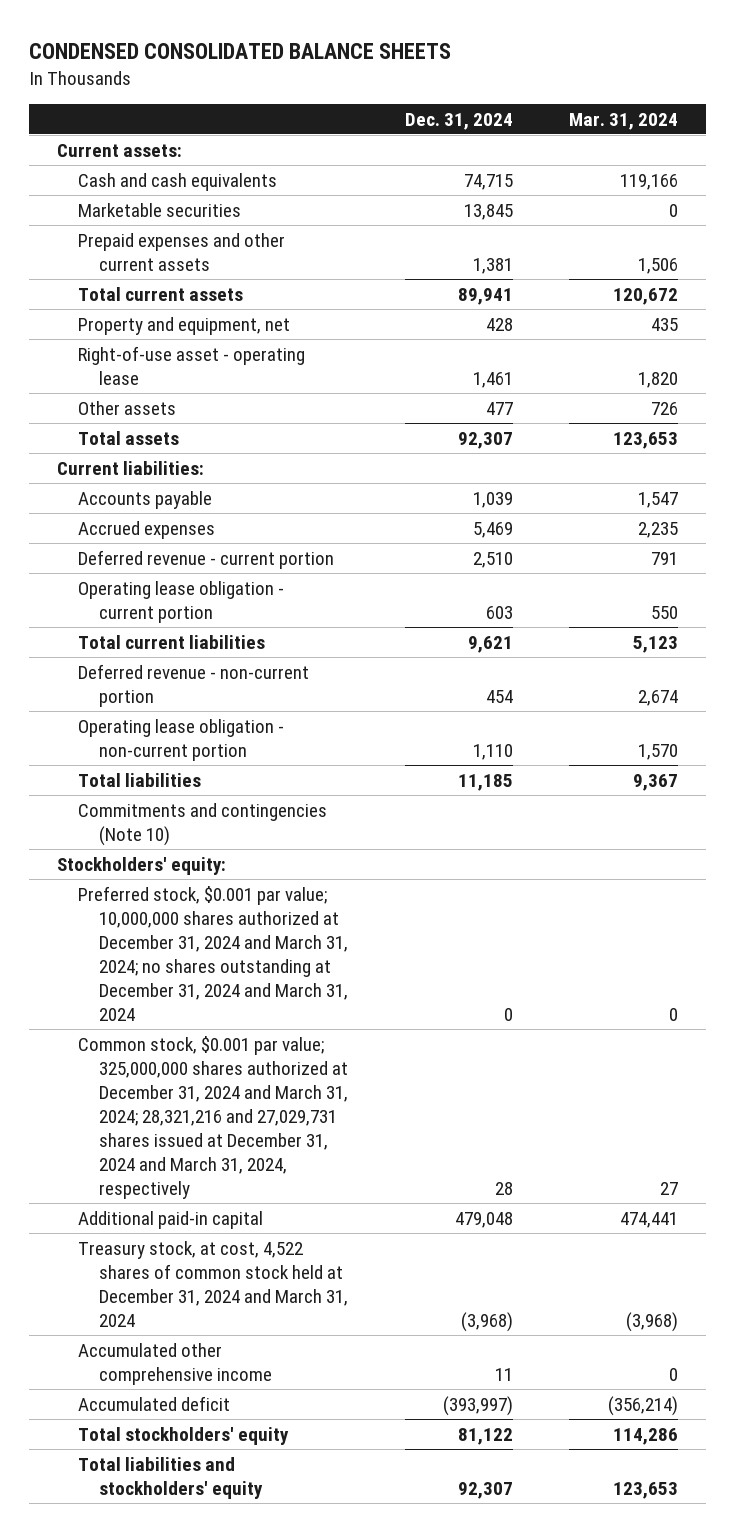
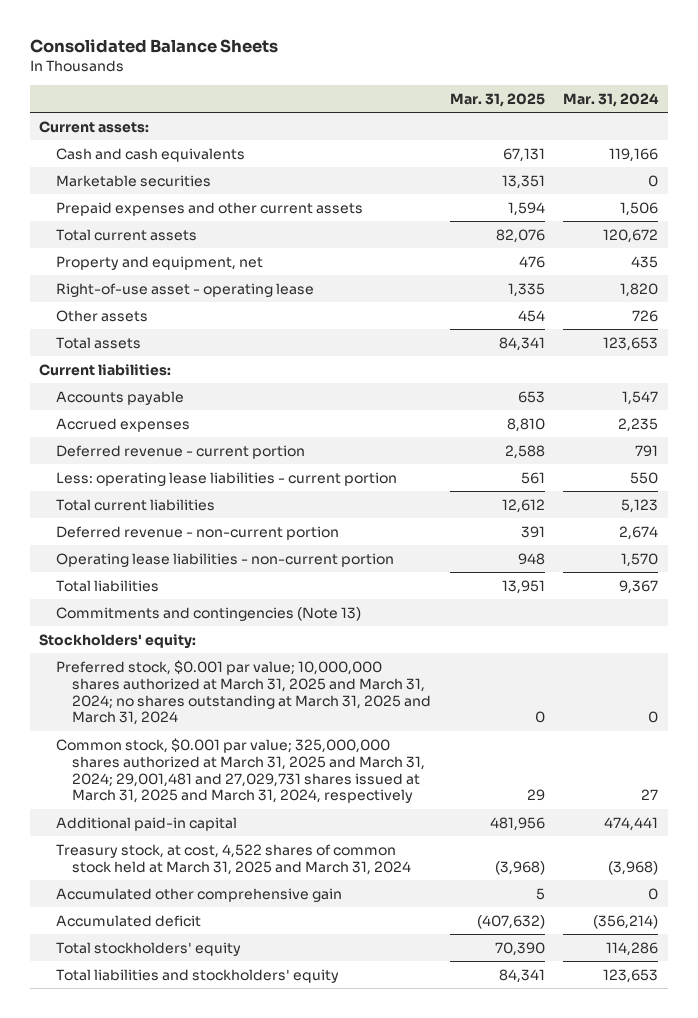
[29,42,452,59] CONDENSED CONSOLIDATED BALANCE SHEETS -> [29,38,278,53] Consolidated Balance Sheets
[404,112,513,130] Dec. 31, 2024 -> none
none -> [449,92,545,107] Mar. 31, 2025
[78,580,285,623] Operating lease obligation - current portion -> [55,471,397,486] Less: operating lease liabilities - current portion
[78,718,285,761] Operating lease obligation - non-current portion -> [55,552,394,567] Operating lease liabilities - non-current portion
[78,802,328,846] Commitments and contingencies (Note 10) -> [55,606,361,621] Commitments and contingencies (Note 13)
[78,885,349,1021] Preferred stock, $0.001 par value; 10,000,000 shares authorized at December 31, 2024 and March 31, 2024; no shares outstanding at December 31, 2024 and March 31, 2024 -> [55,659,432,726] Preferred stock, $0.001 par value; 10,000,000 shares authorized at March 31, 2025 and March 31, 2024; no shares outstanding at March 31, 2025 and March 31, 2024
[78,1035,349,1199] Common stock, $0.001 par value; 325,000,000 shares authorized at December 31, 2024 and March 31, 2024; 28,321,216 and 27,029,731 shares issued at December 31, 2024 and March 31, 2024, respectively -> [55,737,426,804] Common stock, $0.001 par value; 325,000,000 shares authorized at March 31, 2025 and March 31, 2024; 29,001,481 and 27,029,731 shares issued at March 31, 2025 and March 31, 2024, respectively
[78,1240,349,1327] Treasury stock, at cost, 4,522 shares of common stock held at December 31, 2024 and March 31, 2024 -> [55,843,412,875] Treasury stock, at cost, 4,522 shares of common stock held at March 31, 2025 and March 31, 2024
[78,1342,273,1385] Accumulated other comprehensive income -> [55,887,342,902] Accumulated other comprehensive gain

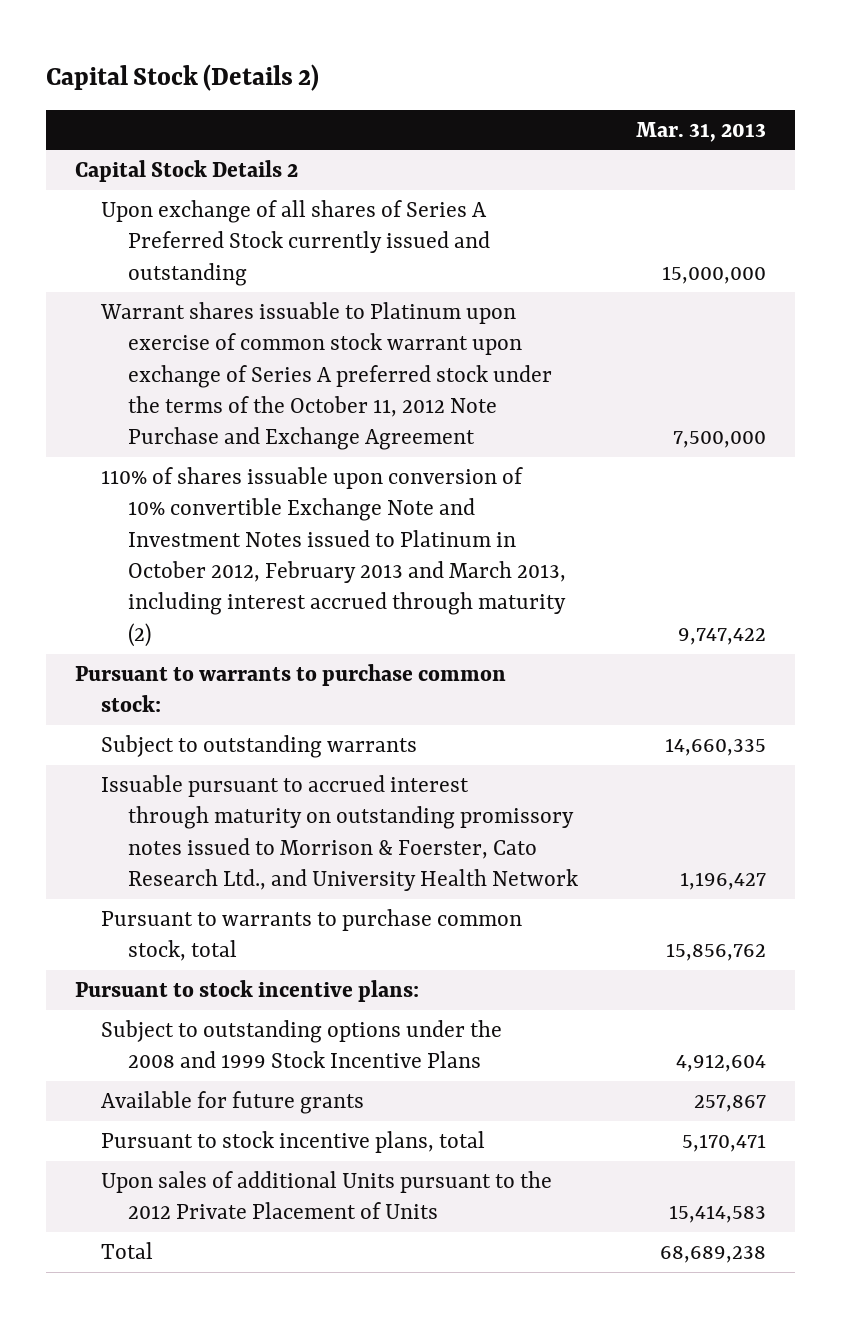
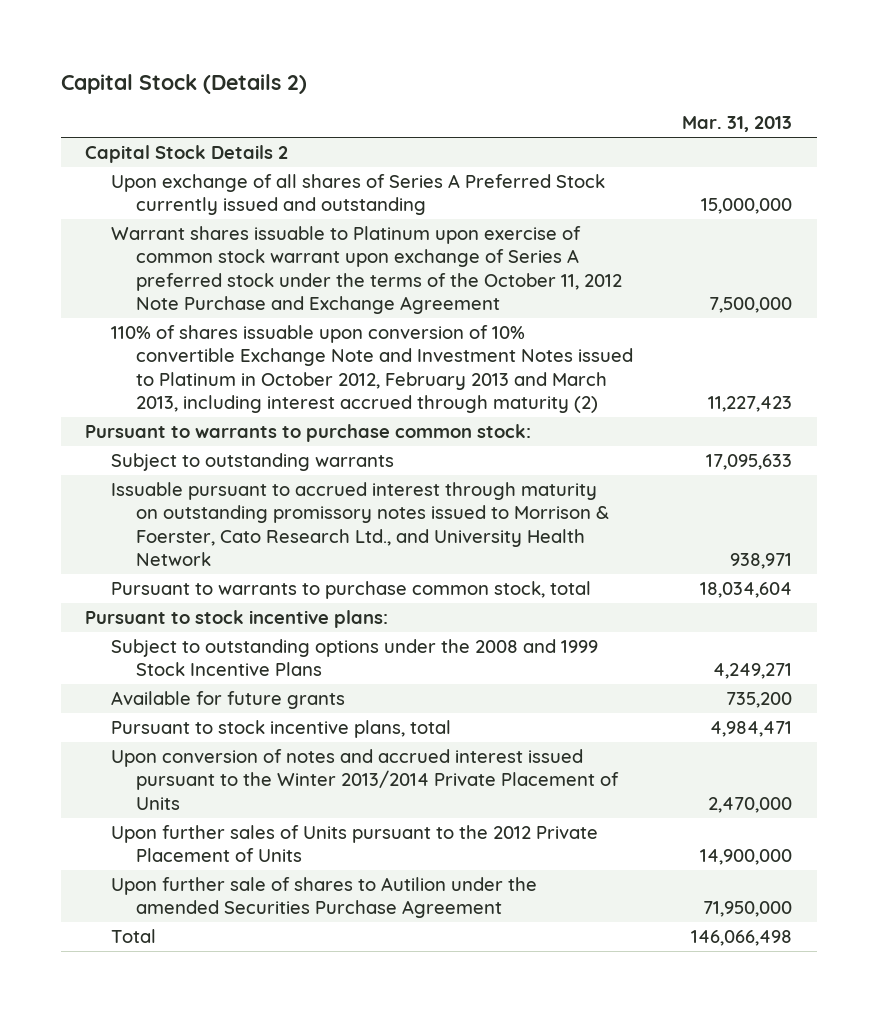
[677,627,766,645] 9,747,422 -> [708,396,793,413] 11,227,423
[664,737,766,756] 14,660,335 -> [706,453,793,470] 17,095,633
[679,872,766,891] 1,196,427 -> [730,553,793,570] 938,971
[665,943,766,962] 15,856,762 -> [700,581,793,598] 18,034,604
[675,1054,766,1073] 4,912,604 -> [713,663,793,680] 4,249,271
[693,1094,766,1112] 257,867 -> [726,691,793,708] 735,200
[681,1133,766,1152] 5,170,471 -> [710,720,793,737] 4,984,471
none -> [110,748,620,810] Upon conversion of notes and accrued interest issued pursuant to the Winter 2013/2014 Private Placement of Units
[101,1170,553,1220] Upon sales of additional Units pursuant to the 2012 Private Placement of Units -> [110,824,598,863] Upon further sales of Units pursuant to the 2012 Private Placement of Units
[668,1205,766,1224] 15,414,583 -> [700,849,793,866] 14,900,000
none -> [110,876,537,919] Upon further sale of shares to Autilion under the amended Securities Purchase Agreement
[659,1245,766,1263] 68,689,238 -> [691,929,793,946] 146,066,498

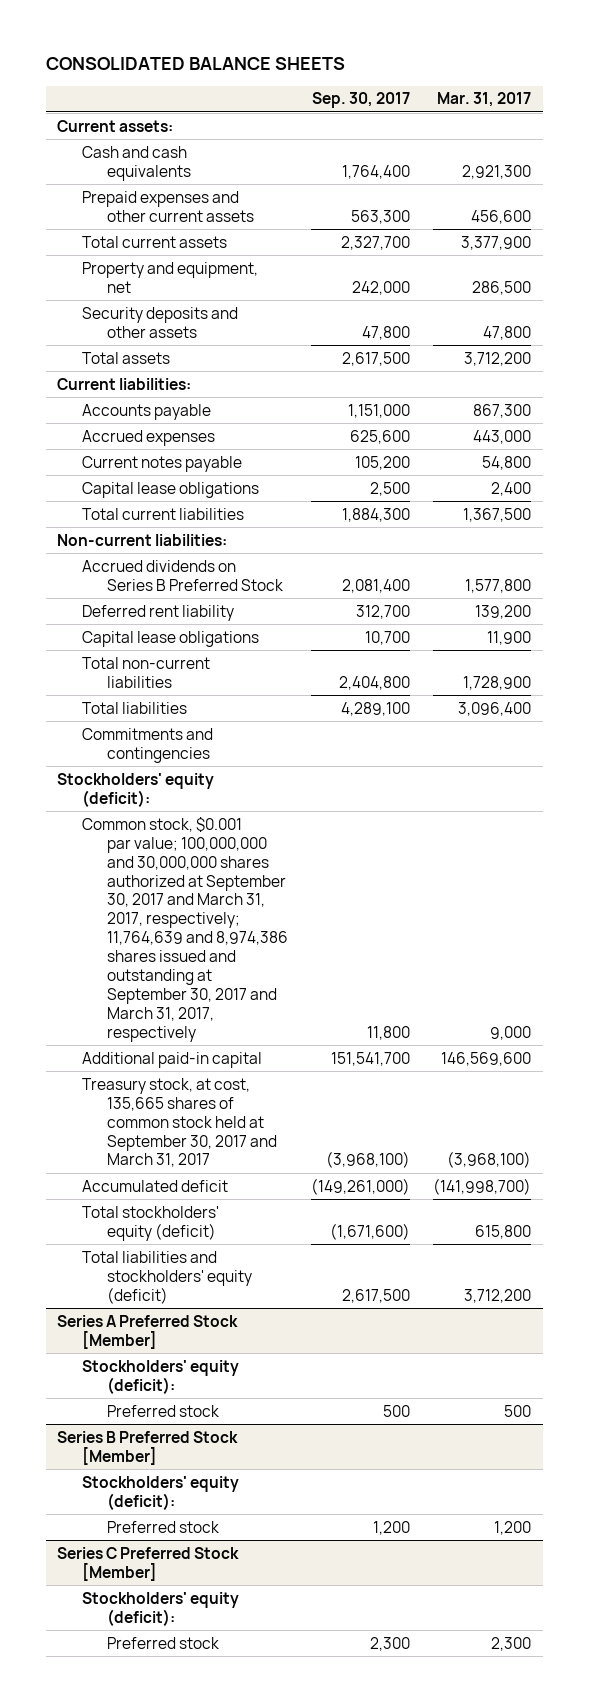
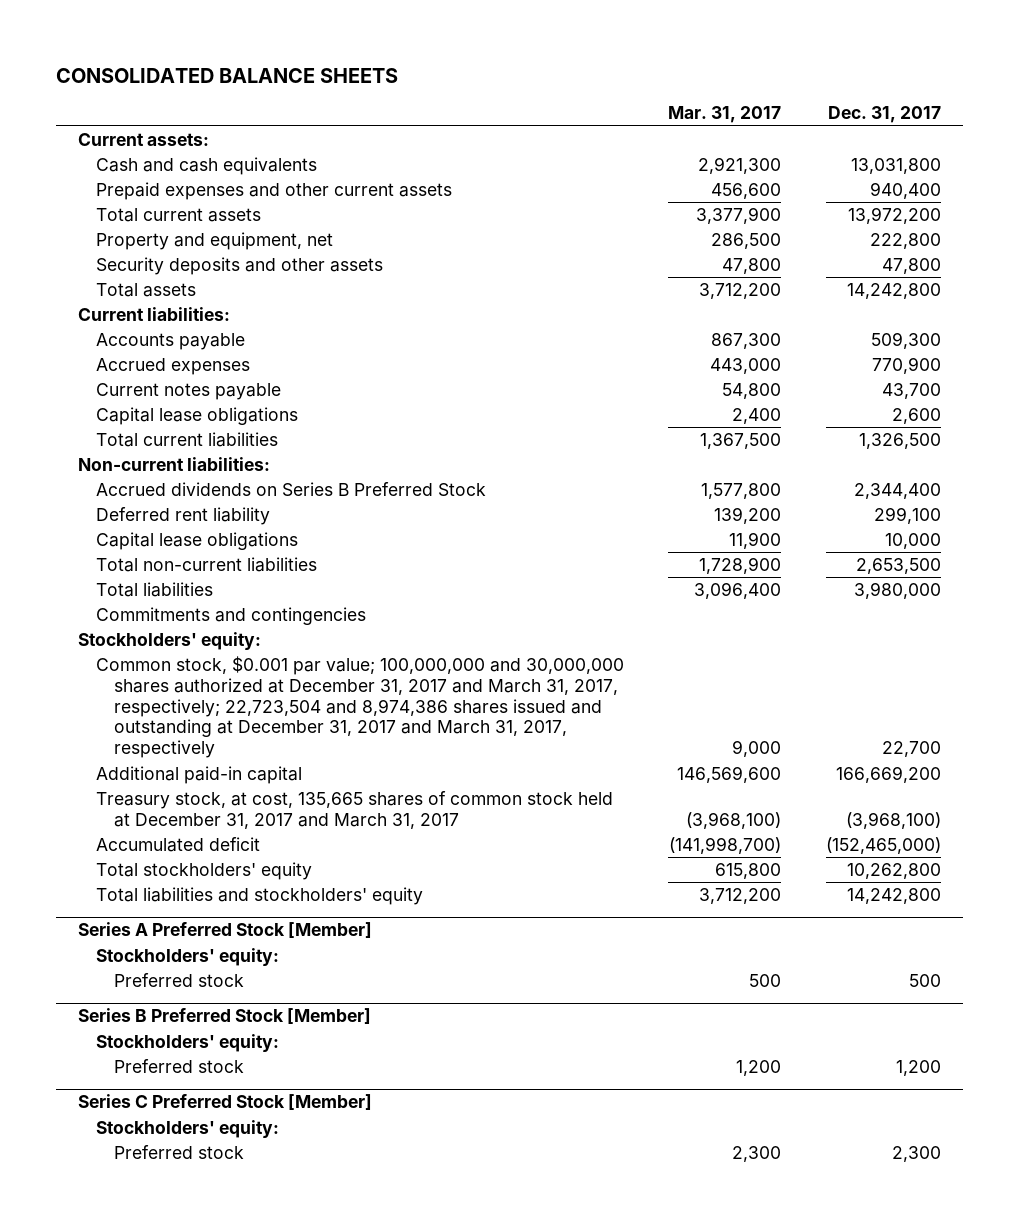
[311,92,410,109] Sep. 30, 2017 -> none
none -> [827,106,941,124] Dec. 31, 2017
[57,772,215,807] Stockholders' equity (deficit): -> [77,632,261,651] Stockholders' equity:
[82,816,288,1042] Common stock, $0.001 par value; 100,000,000 and 30,000,000 shares authorized at September 30, 2017 and March 31, 2017, respectively; 11,764,639 and 8,974,386 shares issued and outstanding at September 30, 2017 and March 31, 2017, respectively -> [96,656,625,759] Common stock, $0.001 par value; 100,000,000 and 30,000,000 shares authorized at December 31, 2017 and March 31, 2017, respectively; 22,723,504 and 8,974,386 shares issued and outstanding at December 31, 2017 and March 31, 2017, respectively
[82,1077,277,1168] Treasury stock, at cost, 135,665 shares of common stock held at September 30, 2017 and March 31, 2017 -> [96,791,614,829] Treasury stock, at cost, 135,665 shares of common stock held at December 31, 2017 and March 31, 2017
[82,1205,220,1241] Total stockholders' equity (deficit) -> [96,862,313,881] Total stockholders' equity
[82,1250,252,1304] Total liabilities and stockholders' equity (deficit) -> [96,887,424,906] Total liabilities and stockholders' equity
[82,1359,240,1394] Stockholders' equity (deficit): -> [96,948,280,967] Stockholders' equity:
[82,1475,240,1510] Stockholders' equity (deficit): -> [96,1034,280,1053] Stockholders' equity:
[82,1591,240,1626] Stockholders' equity (deficit): -> [96,1120,280,1139] Stockholders' equity:

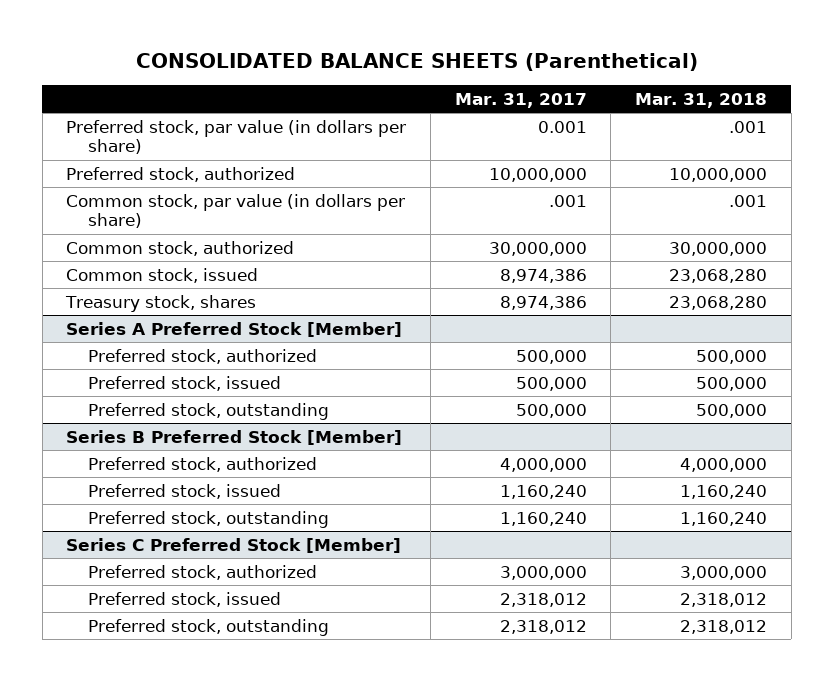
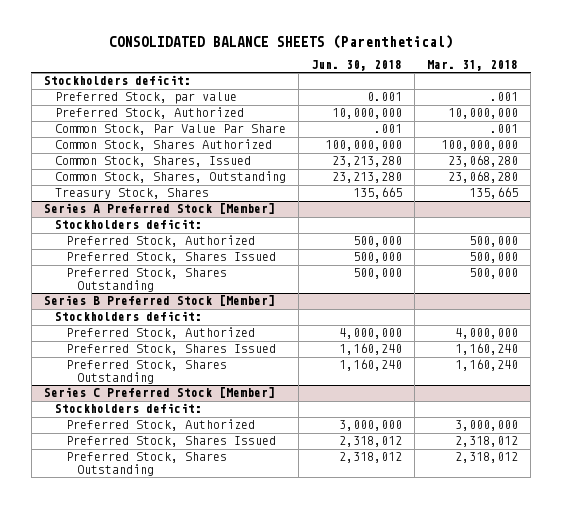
[454,92,587,108] Mar. 31, 2017 -> none
none -> [311,60,403,72] Jun. 30, 2018
none -> [43,75,191,86] Stockholders deficit:
[66,119,407,155] Preferred stock, par value (in dollars per share) -> [54,92,237,105] Preferred Stock, par value
[66,166,296,182] Preferred stock, authorized -> [54,107,244,120] Preferred Stock, Authorized
[66,193,406,229] Common stock, par value (in dollars per share) -> [54,124,286,136] Common Stock, Par Value Par Share
[66,240,295,256] Common stock, authorized -> [54,139,272,152] Common Stock, Shares Authorized
[668,241,767,256] 30,000,000 -> [441,140,519,152] 100,000,000
[66,267,259,283] Common stock, issued -> [54,156,251,168] Common Stock, Shares, Issued
none -> [54,171,286,184] Common Stock, Shares, Outstanding
[65,294,257,312] Treasury stock, shares -> [54,188,209,200] Treasury Stock, Shares
[668,295,767,310] 23,068,280 -> [469,187,519,200] 135,665
none -> [54,219,202,230] Stockholders deficit:
[88,348,318,364] Preferred stock, authorized -> [65,235,255,248] Preferred Stock, Authorized
[88,375,282,391] Preferred stock, issued -> [65,252,276,264] Preferred Stock, Shares Issued
[88,402,330,420] Preferred stock, outstanding -> [65,268,227,292] Preferred Stock, Shares Outstanding
none -> [54,311,202,322] Stockholders deficit:
[88,456,318,472] Preferred stock, authorized -> [65,327,255,340] Preferred Stock, Authorized
[88,483,282,499] Preferred stock, issued -> [65,344,276,356] Preferred Stock, Shares Issued
[88,510,330,528] Preferred stock, outstanding -> [65,360,227,384] Preferred Stock, Shares Outstanding
none -> [54,403,202,414] Stockholders deficit:
[88,564,318,580] Preferred stock, authorized -> [65,419,255,432] Preferred Stock, Authorized
[88,591,282,607] Preferred stock, issued -> [65,436,276,448] Preferred Stock, Shares Issued
[88,618,330,636] Preferred stock, outstanding -> [65,452,227,476] Preferred Stock, Shares Outstanding

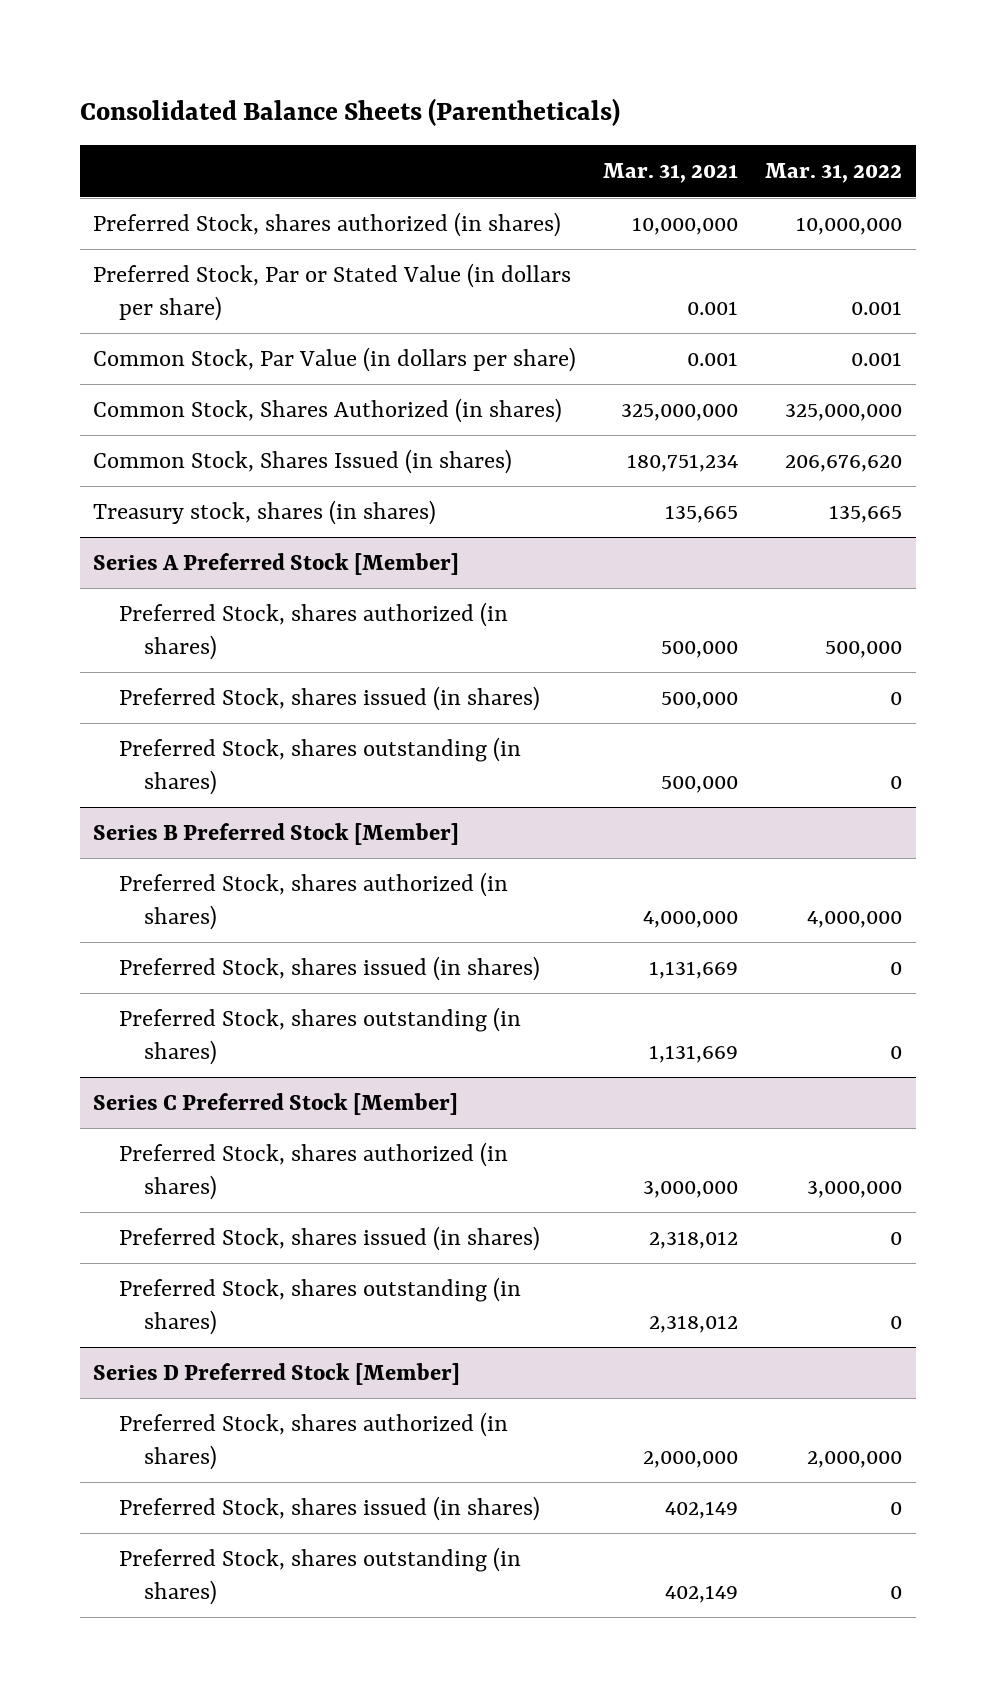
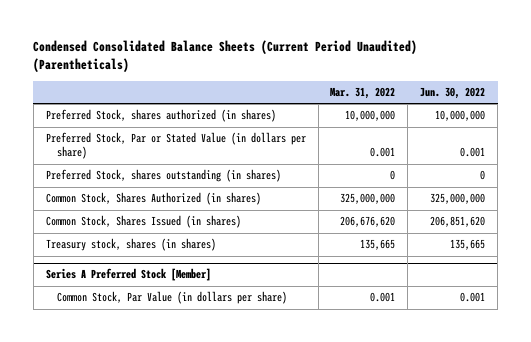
[79,97,620,126] Consolidated Balance Sheets (Parentheticals) -> [33,40,418,73] Condensed Consolidated Balance Sheets (Current Period Unaudited) (Parentheticals)
[603,163,739,184] Mar. 31, 2021 -> none
none -> [420,86,486,99] Jun. 30, 2022
[93,346,577,372] Common Stock, Par Value (in dollars per share) -> none
none -> [45,169,281,183] Preferred Stock, shares outstanding (in shares)
[118,601,508,660] Preferred Stock, shares authorized (in shares) -> none
[118,685,540,711] Preferred Stock, shares issued (in shares) -> none
[118,736,521,795] Preferred Stock, shares outstanding (in shares) -> none
[93,822,460,845] Series B Preferred Stock [Member] -> none
[118,871,508,930] Preferred Stock, shares authorized (in shares) -> none
[118,955,540,981] Preferred Stock, shares issued (in shares) -> none
[118,1006,521,1065] Preferred Stock, shares outstanding (in shares) -> none
[93,1092,459,1115] Series C Preferred Stock [Member] -> none
[118,1141,508,1200] Preferred Stock, shares authorized (in shares) -> none
[118,1225,540,1251] Preferred Stock, shares issued (in shares) -> none
[118,1276,521,1335] Preferred Stock, shares outstanding (in shares) -> none
[93,1362,461,1385] Series D Preferred Stock [Member] -> none
[118,1411,508,1470] Preferred Stock, shares authorized (in shares) -> none
[118,1495,540,1521] Preferred Stock, shares issued (in shares) -> none
[118,1546,521,1605] Preferred Stock, shares outstanding (in shares) -> none
none -> [57,291,288,305] Common Stock, Par Value (in dollars per share)

